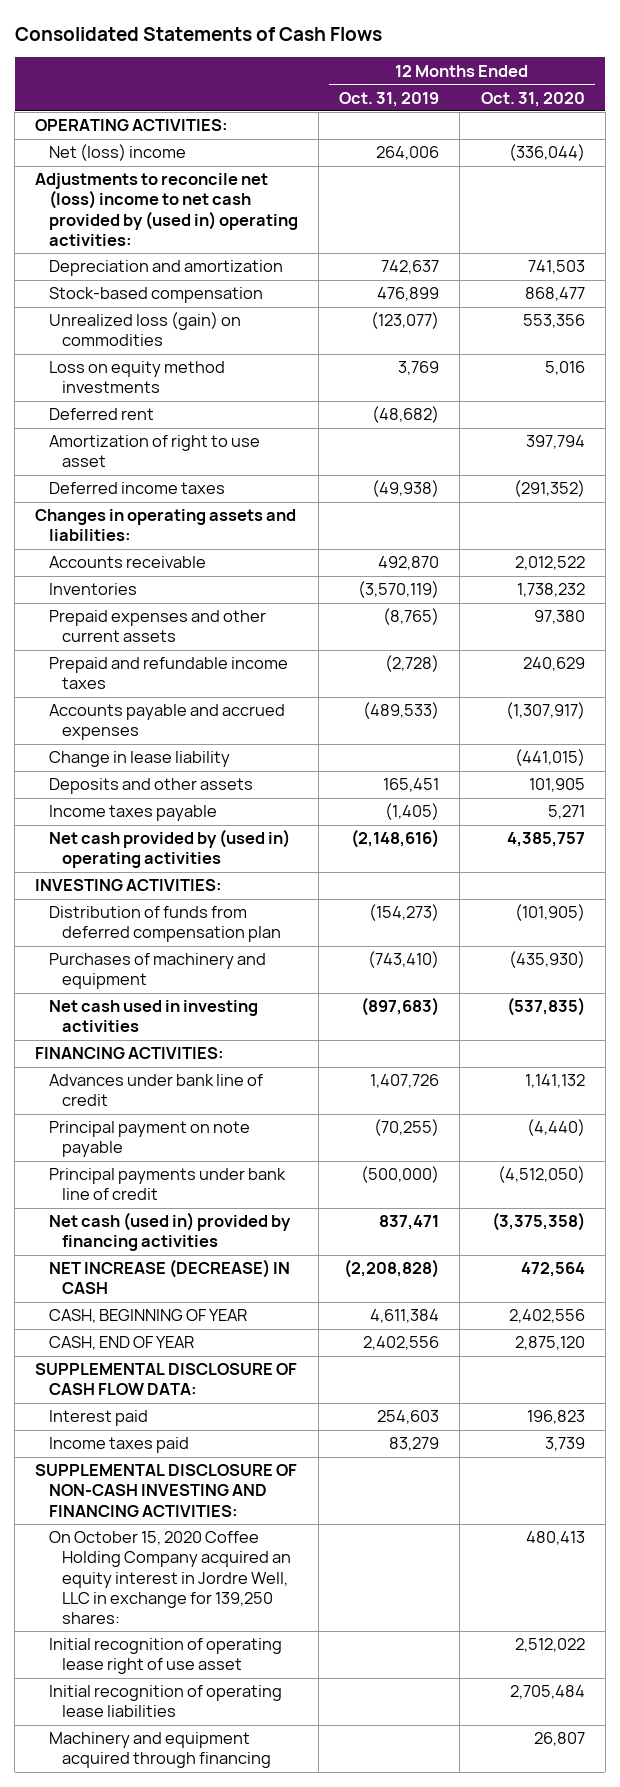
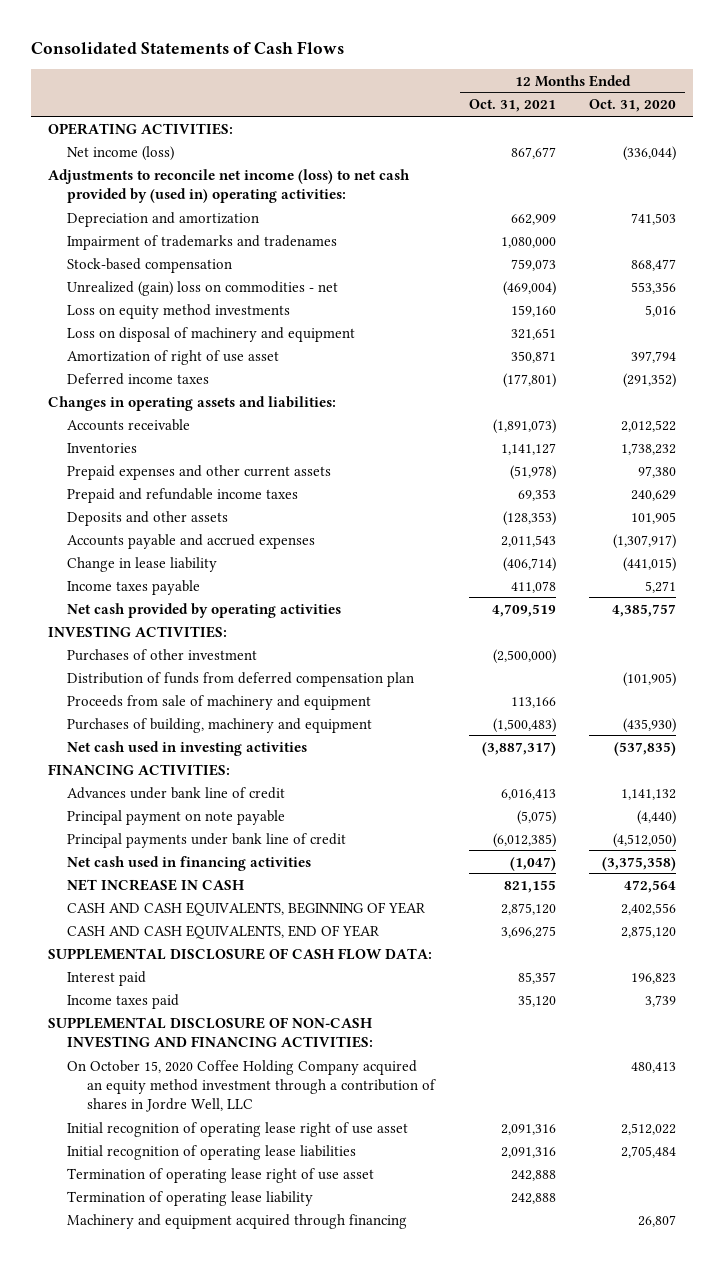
[339,91,440,107] Oct. 31, 2019 -> none
none -> [468,99,556,113] Oct. 31, 2021
[48,144,186,162] Net (loss) income -> [67,145,175,161] Net income (loss)
[35,173,298,246] Adjustments to reconcile net (loss) income to net cash provided by (used in) operating activities: -> [47,168,410,204] Adjustments to reconcile net income (loss) to net cash provided by (used in) operating activities:
none -> [67,234,338,250] Impairment of trademarks and tradenames
[48,312,241,347] Unrealized loss (gain) on commodities -> [67,280,339,296] Unrealized (gain) loss on commodities - net
[48,408,154,421] Deferred rent -> none
none -> [67,326,356,342] Loss on disposal of machinery and equipment
[48,435,260,468] Amortization of right to use asset -> [67,349,280,365] Amortization of right of use asset
[48,778,253,795] Deposits and other assets -> [67,510,229,526] Deposits and other assets
[48,829,290,869] Net cash provided by (used in) operating activities -> [67,602,342,618] Net cash provided by operating activities
none -> [67,648,258,661] Purchases of other investment
none -> [67,694,372,710] Proceeds from sale of machinery and equipment
[48,953,266,990] Purchases of machinery and equipment -> [67,717,373,733] Purchases of building, machinery and equipment
[48,1212,291,1252] Net cash (used in) provided by financing activities -> [67,855,312,871] Net cash used in financing activities
[48,1259,290,1295] NET INCREASE (DECREASE) IN CASH -> [67,878,245,891] NET INCREASE IN CASH
[48,1309,247,1324] CASH, BEGINNING OF YEAR -> [67,901,426,916] CASH AND CASH EQUIVALENTS, BEGINNING OF YEAR
[48,1336,194,1351] CASH, END OF YEAR -> [67,924,380,939] CASH AND CASH EQUIVALENTS, END OF YEAR
[48,1531,291,1624] On October 15, 2020 Coffee Holding Company acquired an equity interest in Jordre Well, LLC in exchange for 139,250 shares: -> [67,1059,436,1113] On October 15, 2020 Coffee Holding Company acquired an equity method investment through a contribution of shares in Jordre Well, LLC
none -> [67,1167,375,1183] Termination of operating lease right of use asset
none -> [67,1190,314,1206] Termination of operating lease liability

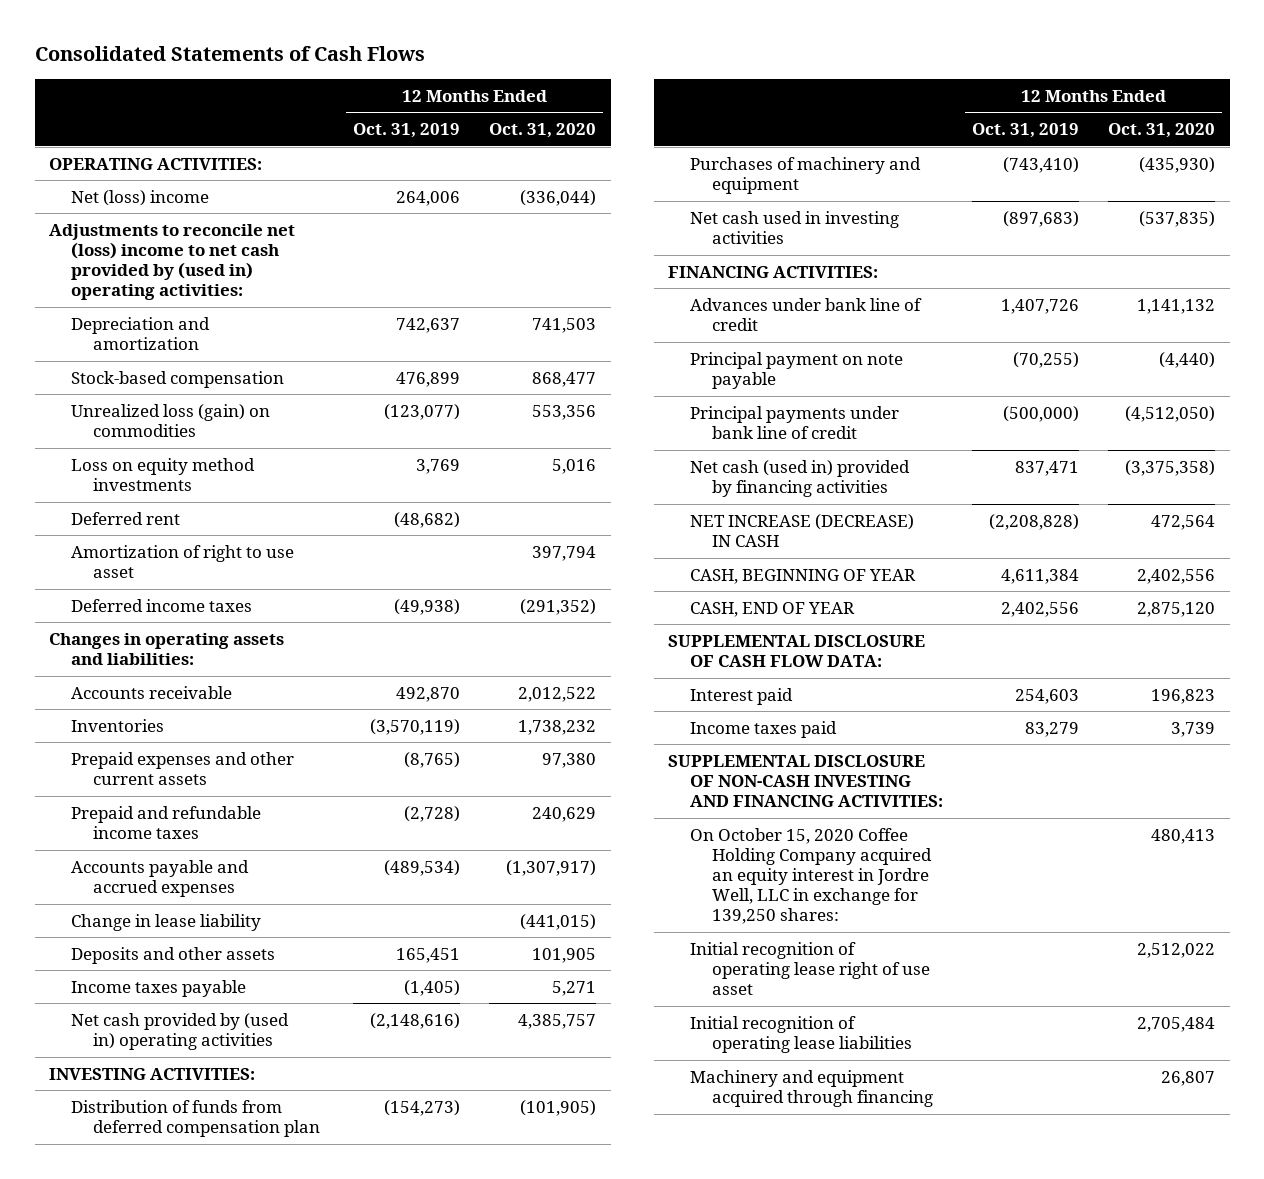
[468,99,556,113] Oct. 31, 2021 -> none
none -> [353,123,461,139] Oct. 31, 2019
[67,145,175,161] Net income (loss) -> [71,189,210,206] Net (loss) income
[47,168,410,204] Adjustments to reconcile net income (loss) to net cash provided by (used in) operating activities: -> [49,223,296,301] Adjustments to reconcile net (loss) income to net cash provided by (used in) operating activities:
[67,234,338,250] Impairment of trademarks and tradenames -> none
[67,280,339,296] Unrealized (gain) loss on commodities - net -> [71,403,271,438] Unrealized loss (gain) on commodities
[67,326,356,342] Loss on disposal of machinery and equipment -> none
none -> [71,511,181,525] Deferred rent
[67,349,280,365] Amortization of right of use asset -> [71,544,295,579] Amortization of right to use asset
[67,510,229,526] Deposits and other assets -> [71,946,276,964] Deposits and other assets
[67,602,342,618] Net cash provided by operating activities -> [71,1012,290,1051] Net cash provided by (used in) operating activities
[67,648,258,661] Purchases of other investment -> none
[67,694,372,710] Proceeds from sale of machinery and equipment -> none
[67,717,373,733] Purchases of building, machinery and equipment -> [690,156,922,195] Purchases of machinery and equipment
[67,855,312,871] Net cash used in financing activities -> [690,459,911,498] Net cash (used in) provided by financing activities
[67,878,245,891] NET INCREASE IN CASH -> [690,513,915,548] NET INCREASE (DECREASE) IN CASH
[67,901,426,916] CASH AND CASH EQUIVALENTS, BEGINNING OF YEAR -> [690,568,917,584] CASH, BEGINNING OF YEAR
[67,924,380,939] CASH AND CASH EQUIVALENTS, END OF YEAR -> [690,601,856,617] CASH, END OF YEAR
[67,1059,436,1113] On October 15, 2020 Coffee Holding Company acquired an equity method investment through a contribution of shares in Jordre Well, LLC -> [690,827,933,925] On October 15, 2020 Coffee Holding Company acquired an equity interest in Jordre Well, LLC in exchange for 139,250 shares:
[67,1167,375,1183] Termination of operating lease right of use asset -> none
[67,1190,314,1206] Termination of operating lease liability -> none

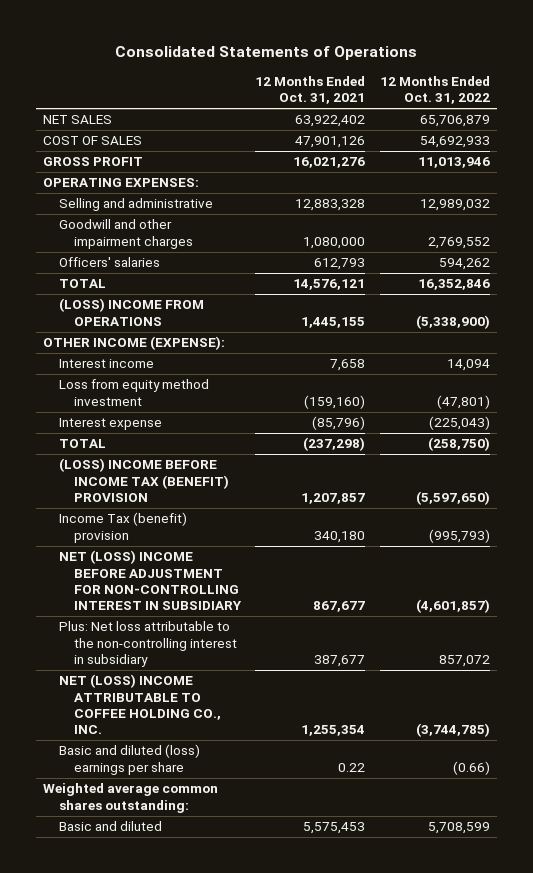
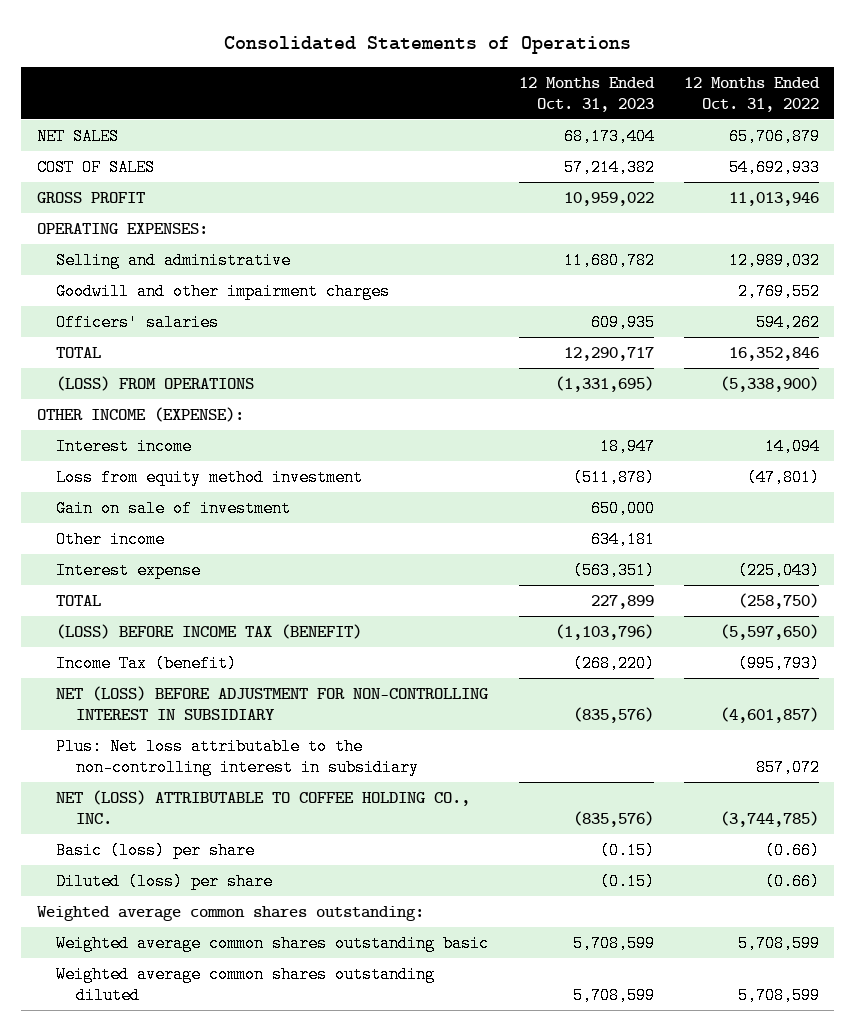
[255,76,366,105] 12 Months Ended Oct. 31, 2021 -> none
none -> [518,76,655,112] 12 Months Ended Oct. 31, 2023
[58,298,204,326] (LOSS) INCOME FROM OPERATIONS -> [56,375,255,391] (LOSS) FROM OPERATIONS
none -> [56,499,292,517] Gain on sale of investment
none -> [56,530,166,548] Other income
[58,458,230,502] (LOSS) INCOME BEFORE INCOME TAX (BENEFIT) PROVISION -> [56,623,363,639] (LOSS) BEFORE INCOME TAX (BENEFIT)
[58,512,187,543] Income Tax (benefit) provision -> [56,654,238,672] Income Tax (benefit)
[58,550,243,611] NET (LOSS) INCOME BEFORE ADJUSTMENT FOR NON-CONTROLLING INTEREST IN SUBSIDIARY -> [56,685,489,720] NET (LOSS) BEFORE ADJUSTMENT FOR NON-CONTROLLING INTEREST IN SUBSIDIARY
[58,674,222,735] NET (LOSS) INCOME ATTRIBUTABLE TO COFFEE HOLDING CO., INC. -> [56,789,471,824] NET (LOSS) ATTRIBUTABLE TO COFFEE HOLDING CO., INC.
[58,744,200,775] Basic and diluted (loss) earnings per share -> [56,841,256,859] Basic (loss) per share
none -> [56,872,274,890] Diluted (loss) per share
[58,821,162,832] Basic and diluted -> [56,934,490,952] Weighted average common shares outstanding basic
none -> [56,965,436,1004] Weighted average common shares outstanding diluted

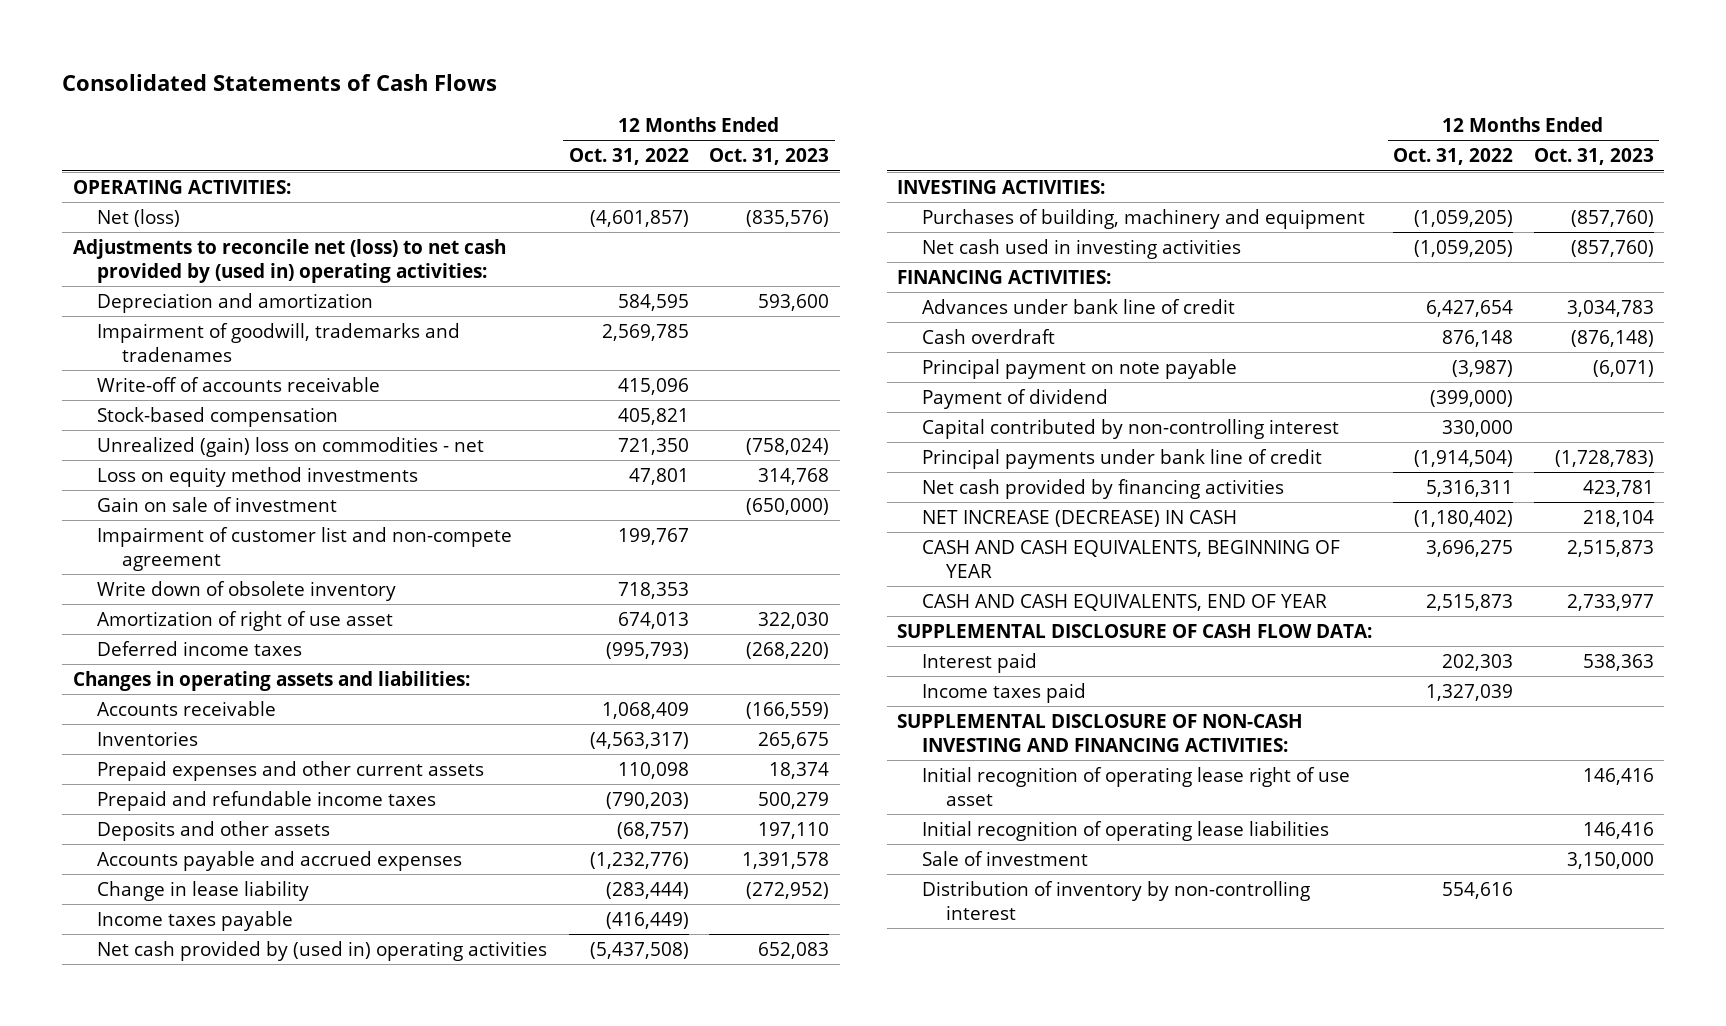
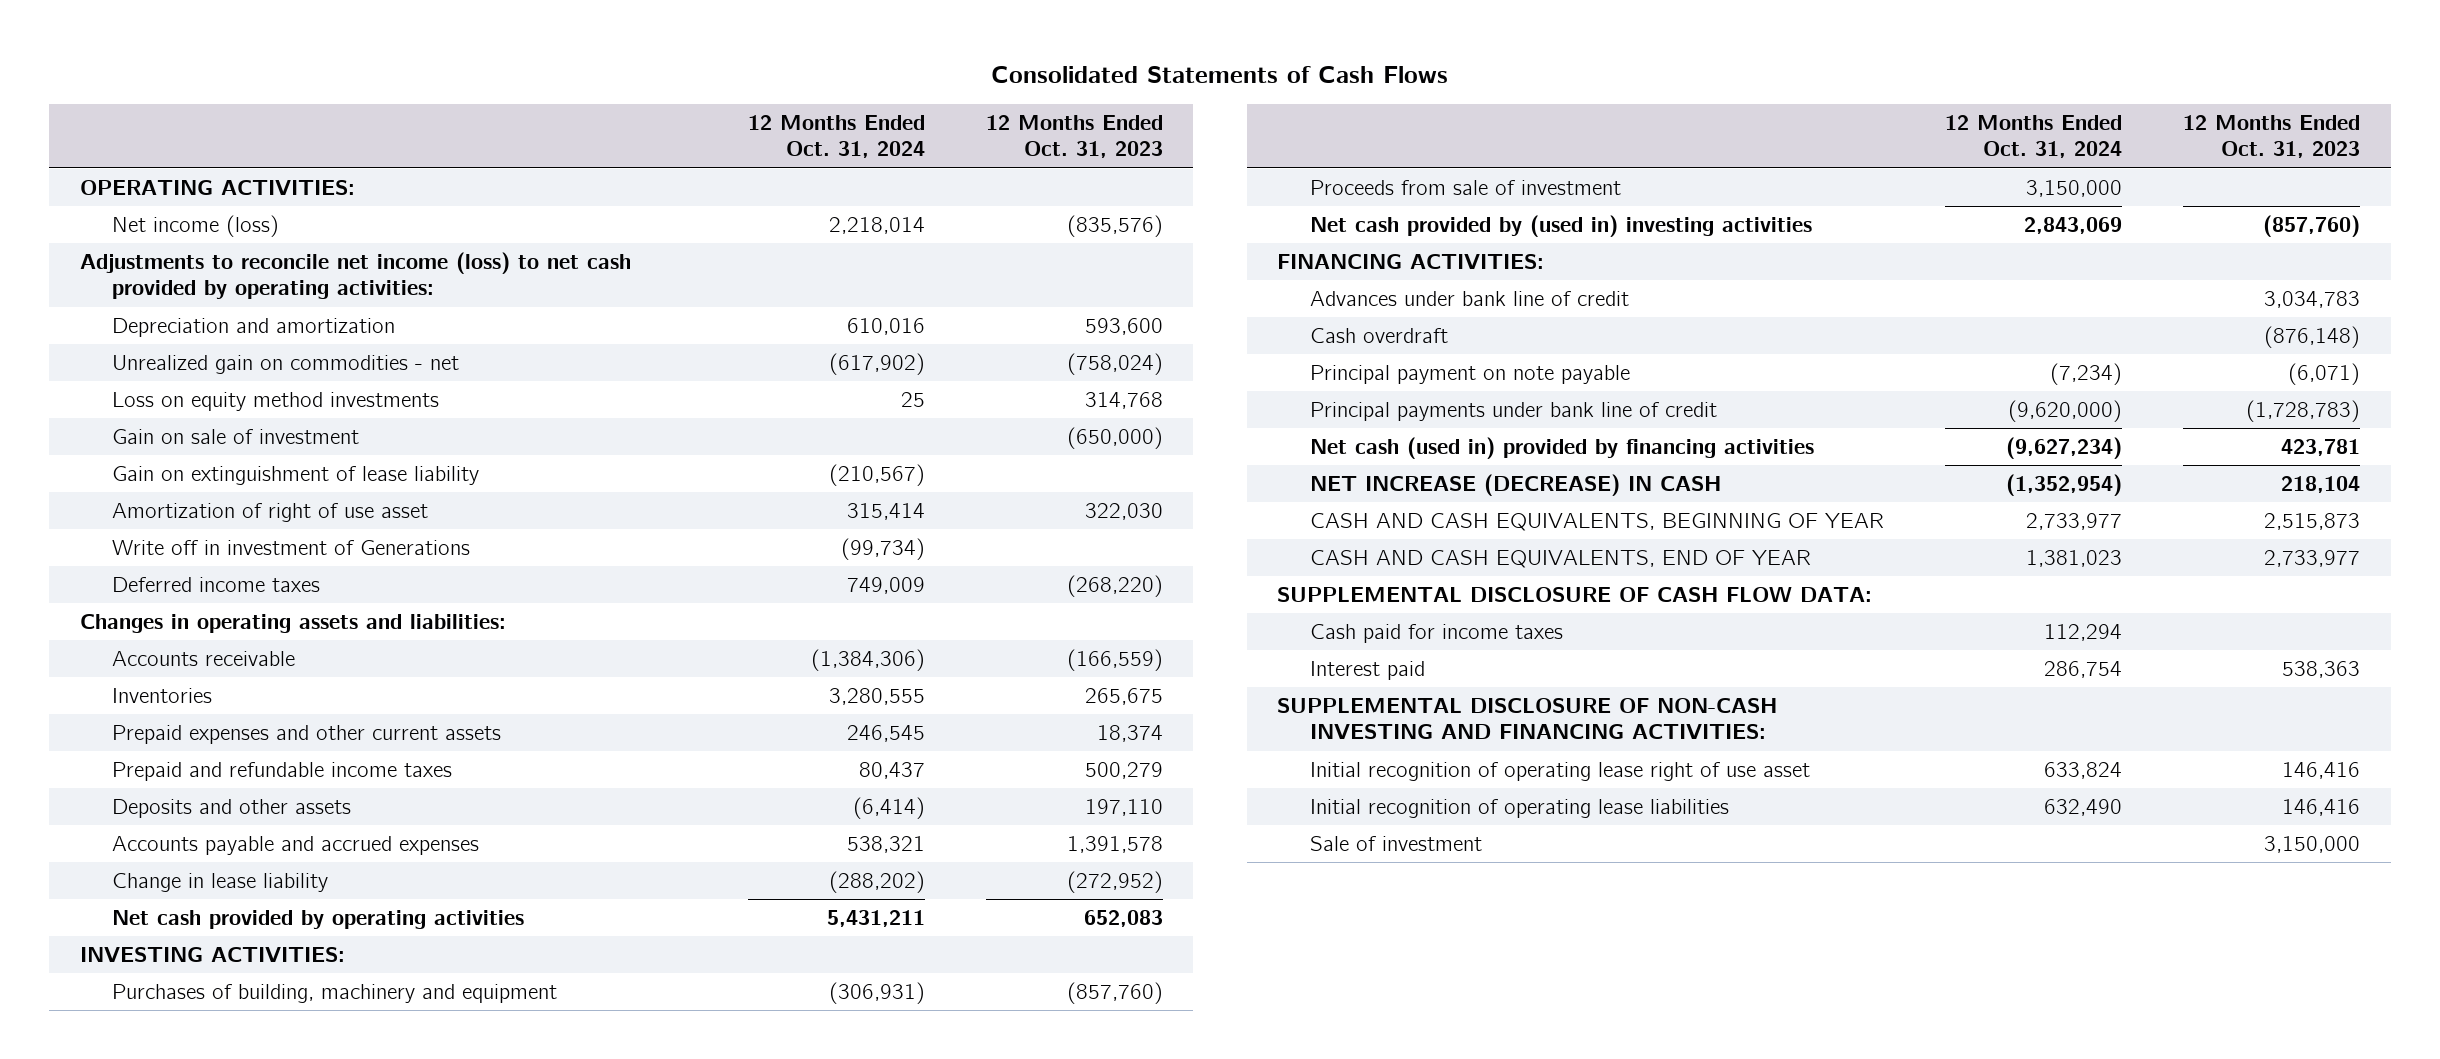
[568,148,689,166] Oct. 31, 2022 -> none
none -> [747,114,925,159] 12 Months Ended Oct. 31, 2024
[97,208,181,227] Net (loss) -> [112,215,280,238] Net income (loss)
[72,238,506,283] Adjustments to reconcile net (loss) to net cash provided by (used in) operating activities: -> [79,252,631,300] Adjustments to reconcile net income (loss) to net cash provided by operating activities:
[97,322,461,362] Impairment of goodwill, trademarks and tradenames -> none
[97,376,381,392] Write-off of accounts receivable -> none
[97,406,339,427] Stock-based compensation -> none
[97,436,485,457] Unrealized (gain) loss on commodities - net -> [112,355,460,375] Unrealized gain on commodities - net
[97,526,513,571] Impairment of customer list and non-compete agreement -> none
[97,580,397,601] Write down of obsolete inventory -> none
none -> [112,466,480,486] Gain on extinguishment of lease liability
none -> [112,540,471,556] Write off in investment of Generations
[97,910,294,931] Income taxes payable -> none
[97,940,548,961] Net cash provided by (used in) operating activities -> [112,910,525,930] Net cash provided by operating activities
none -> [1309,180,1621,196] Proceeds from sale of investment
[921,238,1241,259] Net cash used in investing activities -> [1309,215,1812,238] Net cash provided by (used in) investing activities
[921,388,1108,409] Payment of dividend -> none
[921,418,1339,439] Capital contributed by non-controlling interest -> none
[921,478,1284,499] Net cash provided by financing activities -> [1309,437,1814,460] Net cash (used in) provided by financing activities
none -> [1309,624,1563,644] Cash paid for income taxes
[921,682,1086,703] Income taxes paid -> none
[921,880,1310,920] Distribution of inventory by non-controlling interest -> none

